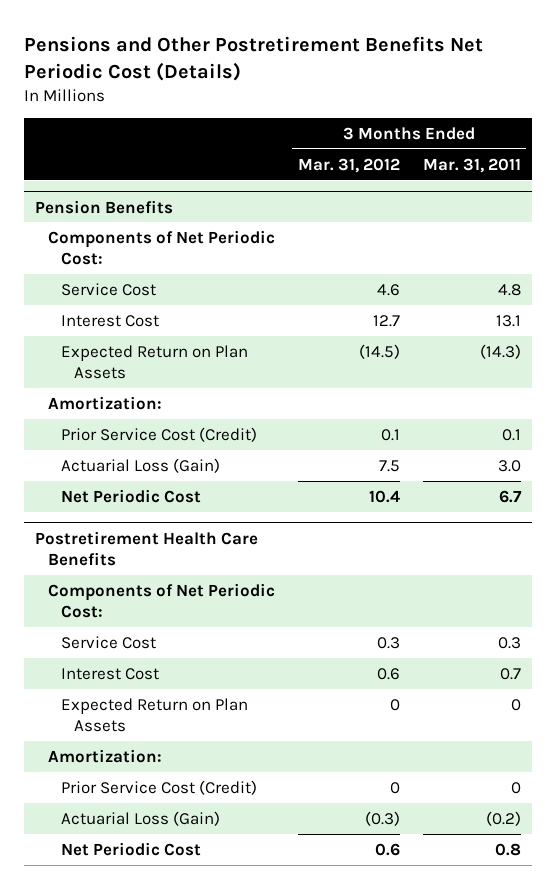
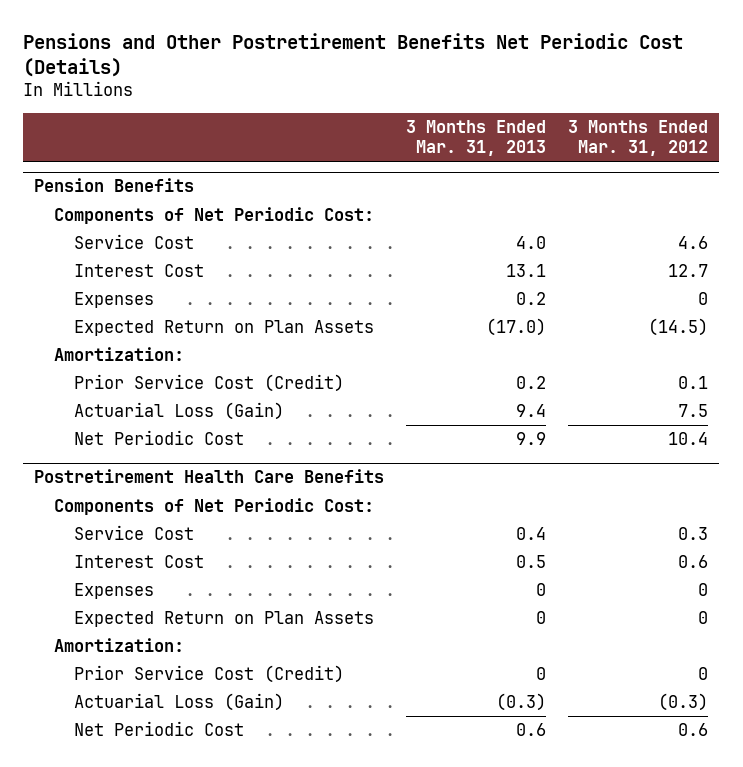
[422,157,521,173] Mar. 31, 2011 -> none
none -> [406,119,547,157] 3 Months Ended Mar. 31, 2013
none -> [74,292,155,309] Expenses
none -> [74,583,155,600] Expenses

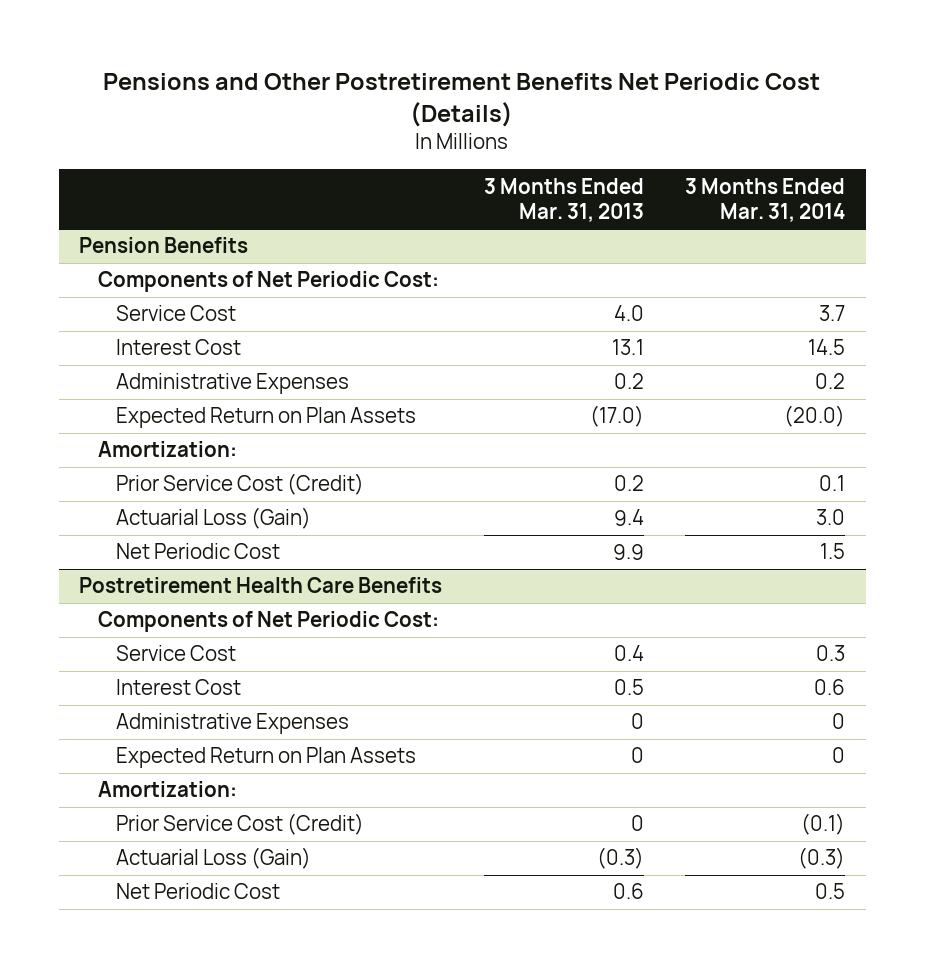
[568,119,709,157] 3 Months Ended Mar. 31, 2012 -> none
none -> [685,177,846,222] 3 Months Ended Mar. 31, 2014
[74,292,155,309] Expenses -> [115,373,349,395] Administrative Expenses
[74,583,155,600] Expenses -> [115,713,349,735] Administrative Expenses

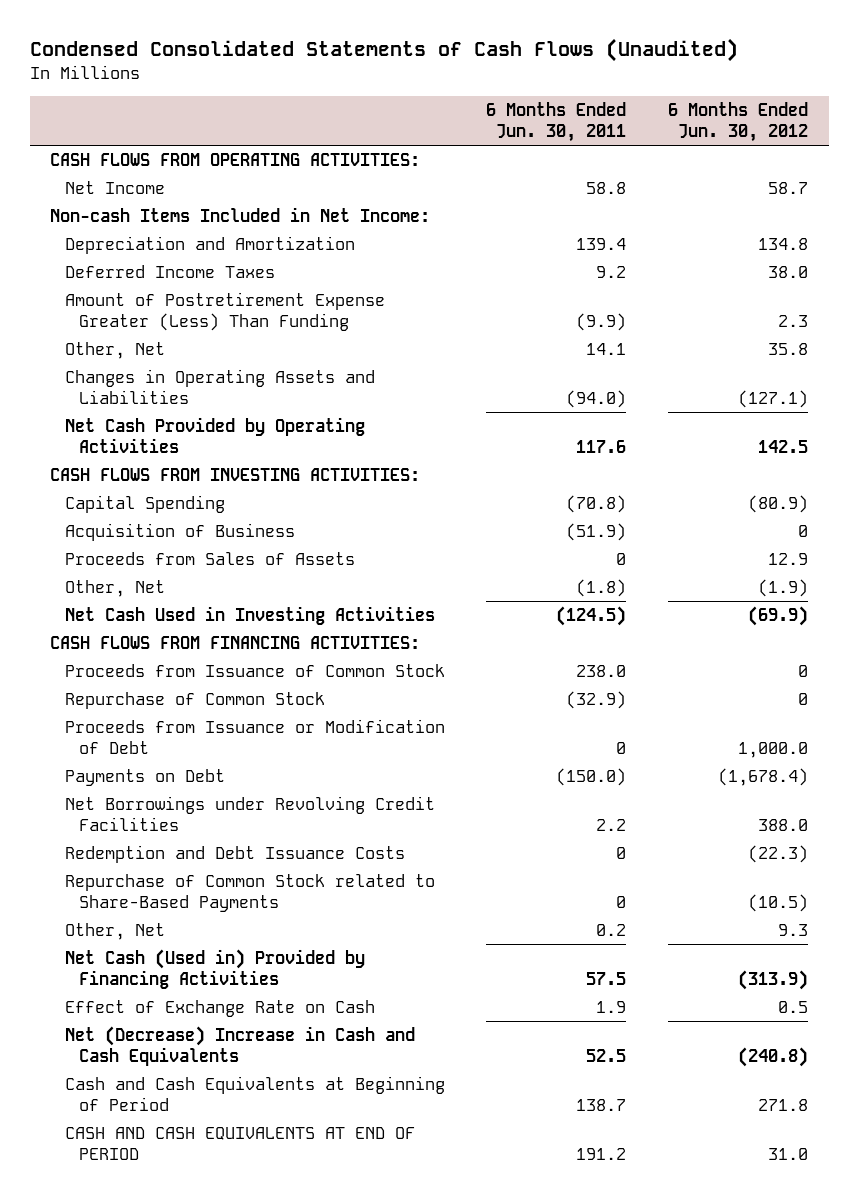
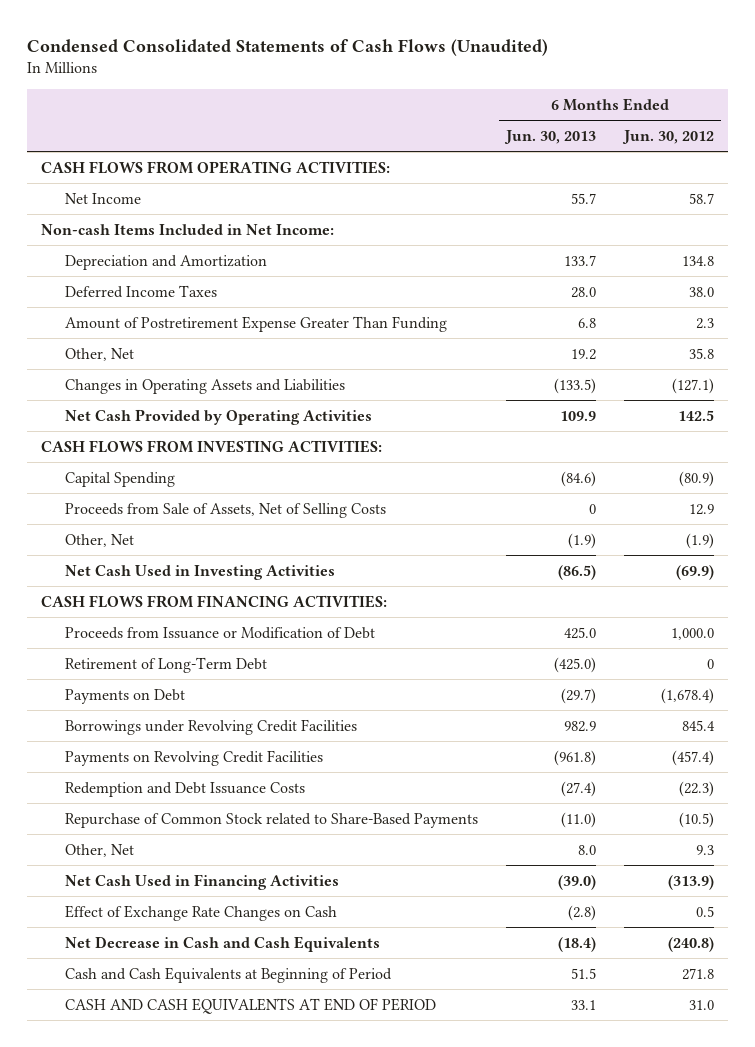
[486,102,627,143] 6 Months Ended Jun. 30, 2011 -> none
none -> [503,129,596,144] Jun. 30, 2013
[64,291,385,332] Amount of Postretirement Expense Greater (Less) Than Funding -> [64,315,447,332] Amount of Postretirement Expense Greater Than Funding
[64,522,295,541] Acquisition of Business -> none
[64,551,355,565] Proceeds from Sales of Assets -> [64,502,386,518] Proceeds from Sale of Assets, Net of Selling Costs
[64,663,445,677] Proceeds from Issuance of Common Stock -> none
[64,691,325,709] Repurchase of Common Stock -> none
none -> [64,656,267,673] Retirement of Long-Term Debt
[64,795,435,832] Net Borrowings under Revolving Credit Facilities -> [64,718,357,735] Borrowings under Revolving Credit Facilities
[757,819,808,832] 388.0 -> [681,719,715,731] 845.4
none -> [64,749,323,766] Payments on Revolving Credit Facilities
[64,948,365,990] Net Cash (Used in) Provided by Financing Activities -> [64,873,339,890] Net Cash Used in Financing Activities
[64,999,375,1017] Effect of Exchange Rate on Cash -> [64,904,337,921] Effect of Exchange Rate Changes on Cash
[64,1025,415,1067] Net (Decrease) Increase in Cash and Cash Equivalents -> [64,935,380,952] Net Decrease in Cash and Cash Equivalents

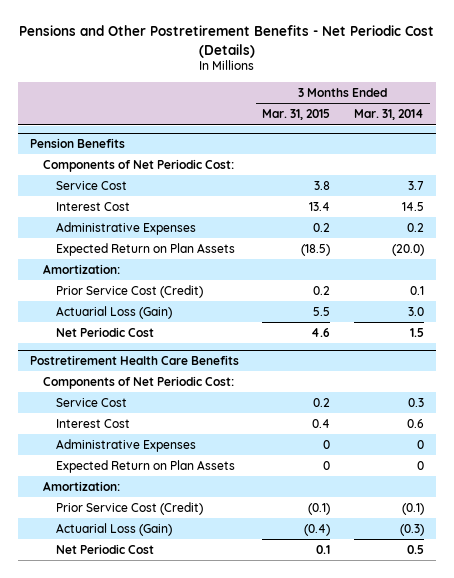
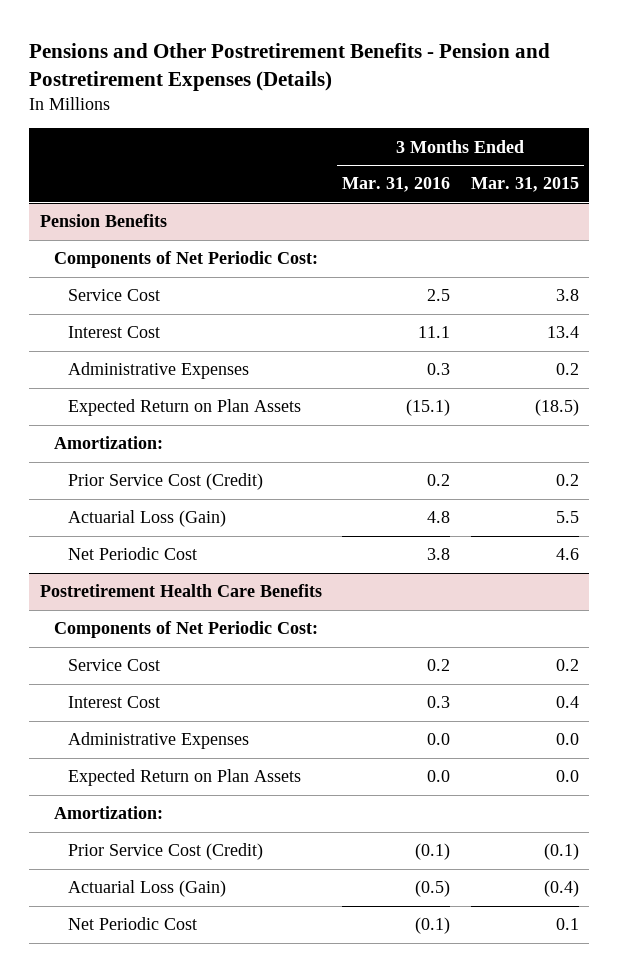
[18,25,434,58] Pensions and Other Postretirement Benefits - Net Periodic Cost (Details) -> [29,42,551,91] Pensions and Other Postretirement Benefits - Pension and Postretirement Expenses (Details)
[353,109,424,121] Mar. 31, 2014 -> none
none -> [342,177,451,193] Mar. 31, 2016
[323,439,331,449] 0 -> [555,733,579,746] 0.0
[323,460,331,470] 0 -> [555,770,579,783] 0.0

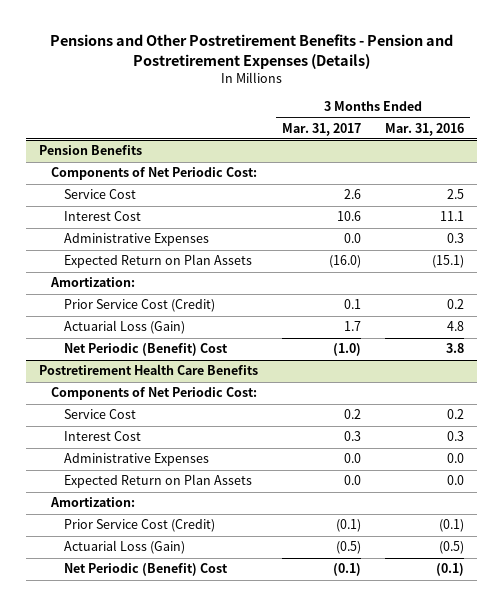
[470,177,579,193] Mar. 31, 2015 -> none
none -> [282,122,362,136] Mar. 31, 2017
[68,547,198,561] Net Periodic Cost -> [64,343,229,357] Net Periodic (Benefit) Cost
[68,917,198,931] Net Periodic Cost -> [64,563,229,577] Net Periodic (Benefit) Cost

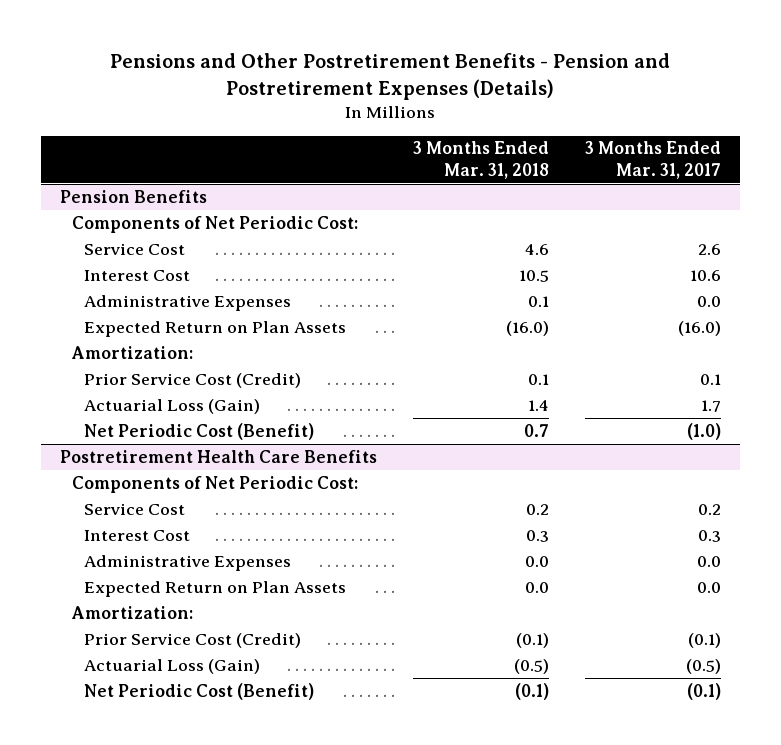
[385,122,465,136] Mar. 31, 2016 -> none
none -> [412,141,549,179] 3 Months Ended Mar. 31, 2018
[64,343,229,357] Net Periodic (Benefit) Cost -> [84,422,315,440] Net Periodic Cost (Benefit)
[64,563,229,577] Net Periodic (Benefit) Cost -> [84,682,315,700] Net Periodic Cost (Benefit)

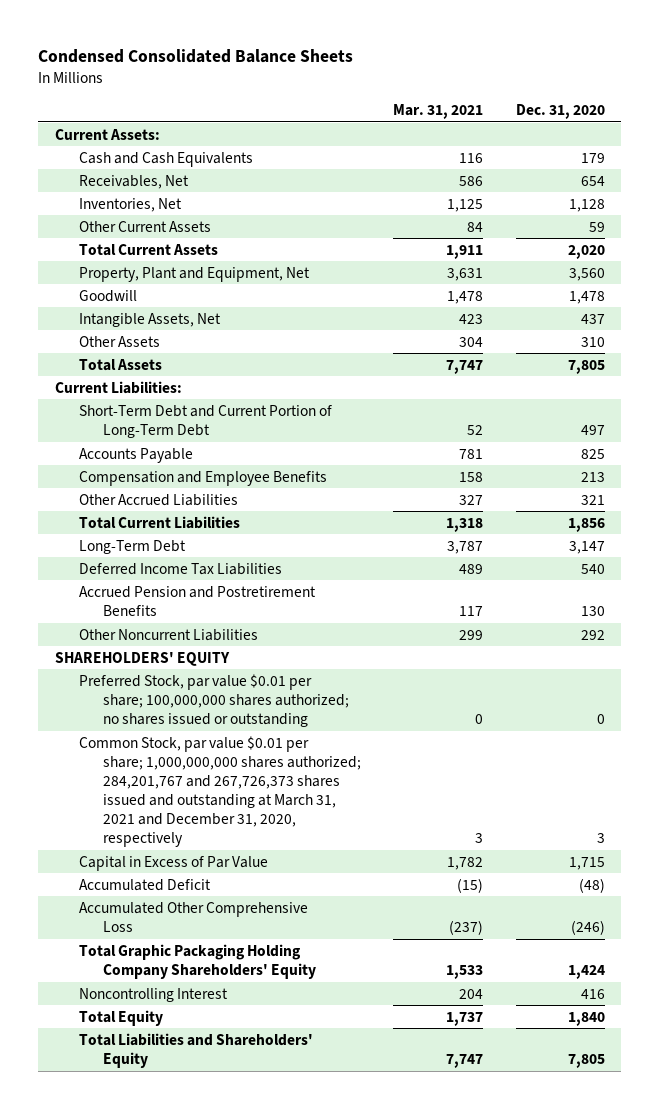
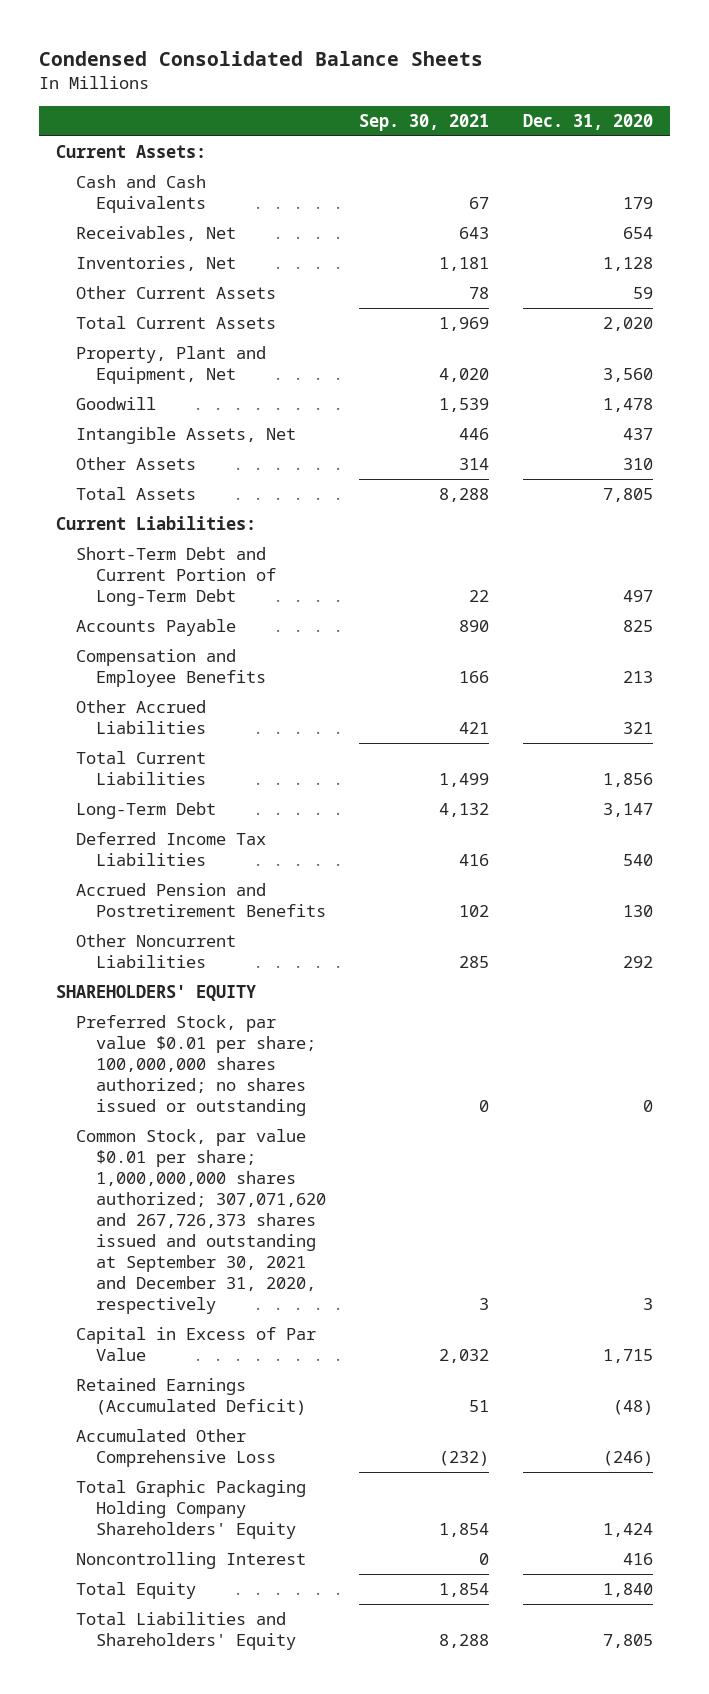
[393,104,484,120] Mar. 31, 2021 -> none
none -> [359,114,490,132] Sep. 30, 2021
[78,735,361,848] Common Stock, par value $0.01 per share; 1,000,000,000 shares authorized; 284,201,767 and 267,726,373 shares issued and outstanding at March 31, 2021 and December 31, 2020, respectively -> [75,1129,326,1314] Common Stock, par value $0.01 per share; 1,000,000,000 shares authorized; 307,071,620 and 267,726,373 shares issued and outstanding at September 30, 2021 and December 31, 2020, respectively
[78,878,211,891] Accumulated Deficit -> [75,1378,306,1416] Retained Earnings (Accumulated Deficit)

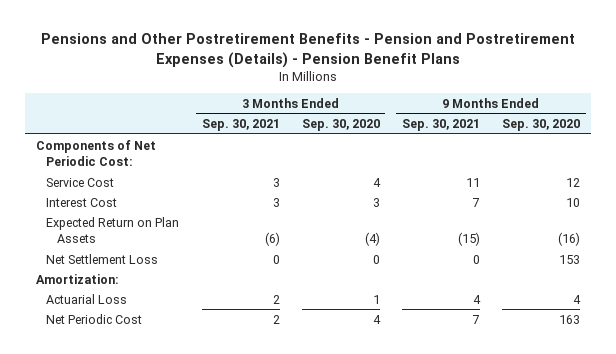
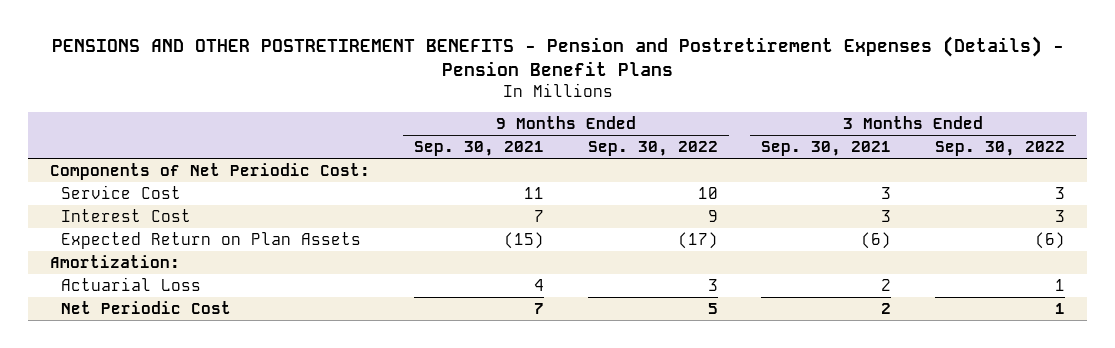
[40,33,575,68] Pensions and Other Postretirement Benefits - Pension and Postretirement Expenses (Details) - Pension Benefit Plans -> [51,35,1064,76] PENSIONS AND OTHER POSTRETIREMENT BENEFITS - Pension and Postretirement Expenses (Details) - Pension Benefit Plans
[301,119,380,132] Sep. 30, 2020 -> none
[502,119,581,132] Sep. 30, 2020 -> none
none -> [587,141,718,157] Sep. 30, 2022
none -> [935,141,1066,157] Sep. 30, 2022
[46,253,159,264] Net Settlement Loss -> none

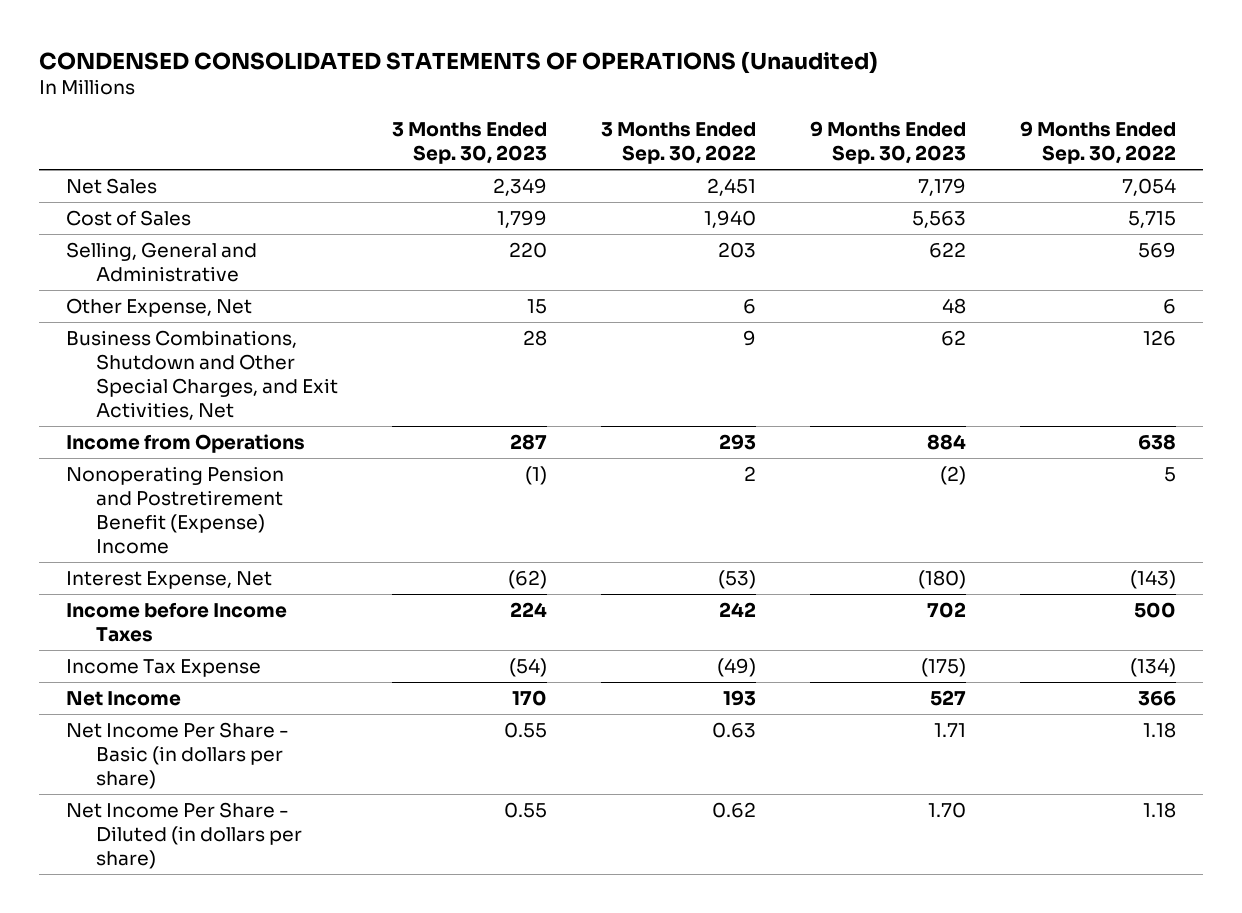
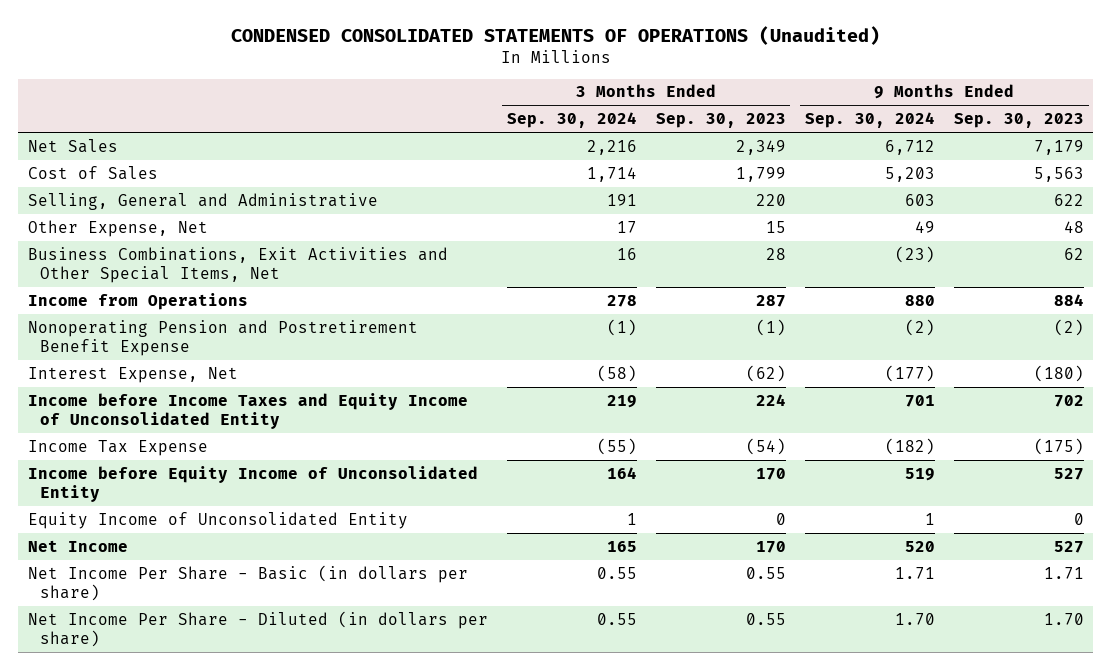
[600,121,756,165] 3 Months Ended Sep. 30, 2022 -> none
[1019,120,1176,165] 9 Months Ended Sep. 30, 2022 -> none
none -> [506,112,637,129] Sep. 30, 2024
none -> [804,112,935,129] Sep. 30, 2024
[66,329,338,421] Business Combinations, Shutdown and Other Special Charges, and Exit Activities, Net -> [27,246,448,284] Business Combinations, Exit Activities and Other Special Items, Net
[66,465,285,555] Nonoperating Pension and Postretirement Benefit (Expense) Income -> [27,319,418,357] Nonoperating Pension and Postretirement Benefit Expense
[66,601,288,642] Income before Income Taxes -> [27,392,468,430] Income before Income Taxes and Equity Income of Unconsolidated Entity
none -> [27,465,478,503] Income before Equity Income of Unconsolidated Entity
none -> [27,511,408,529] Equity Income of Unconsolidated Entity

